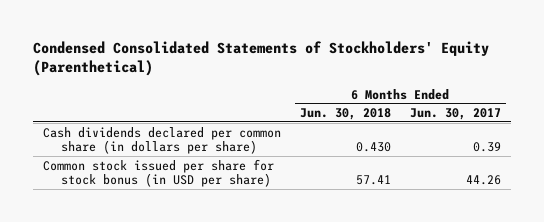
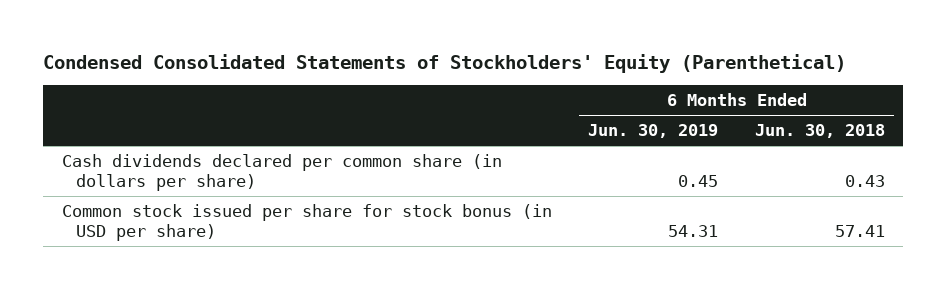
[410,107,502,120] Jun. 30, 2017 -> none
none -> [588,124,719,139] Jun. 30, 2019
[355,142,391,153] 0.430 -> [844,174,885,187] 0.43

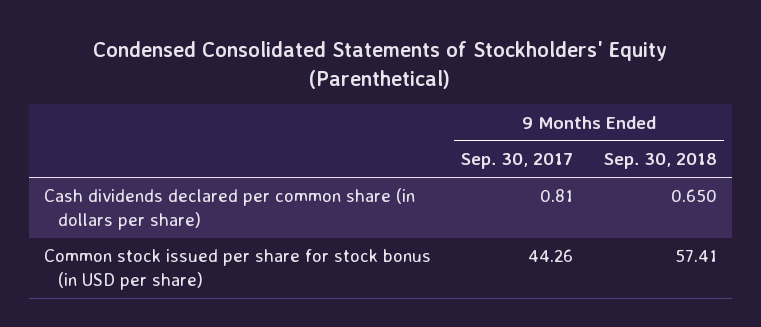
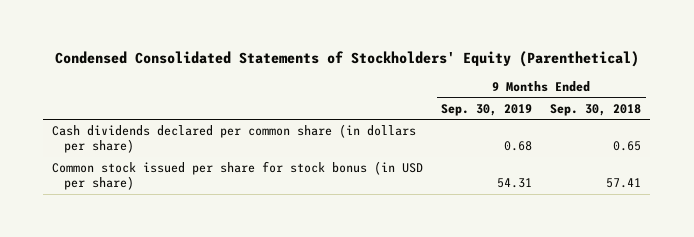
[461,153,574,170] Sep. 30, 2017 -> none
none -> [441,103,533,116] Sep. 30, 2019
[670,189,717,203] 0.650 -> [613,141,642,152] 0.65

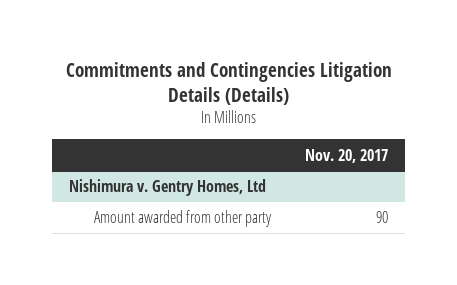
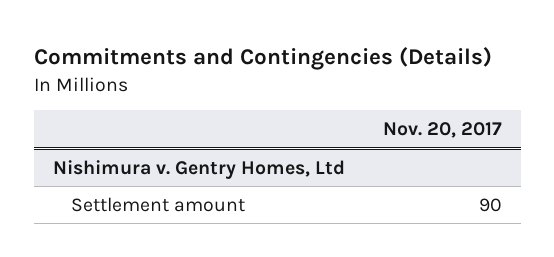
[65,61,392,105] Commitments and Contingencies Litigation Details (Details) -> [33,47,492,71] Commitments and Contingencies (Details)
[93,210,272,228] Amount awarded from other party -> [71,196,246,212] Settlement amount

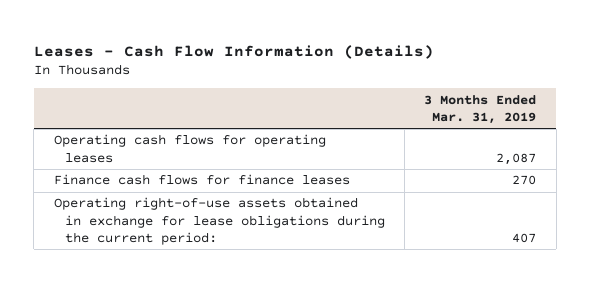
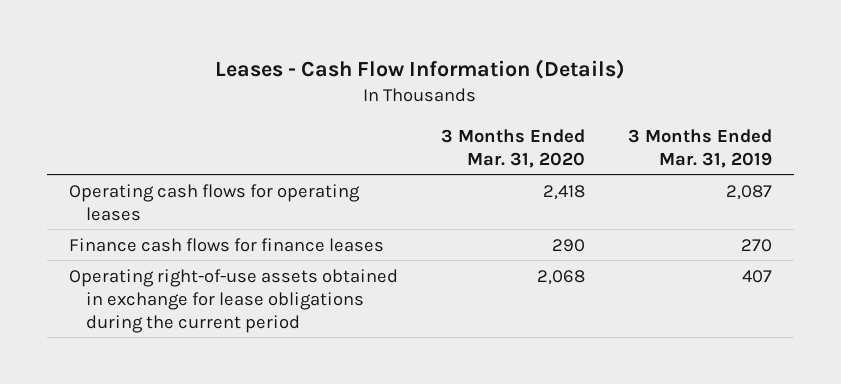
none -> [440,128,585,168] 3 Months Ended Mar. 31, 2020
[53,197,385,246] Operating right-of-use assets obtained in exchange for lease obligations during the current period: -> [68,268,398,333] Operating right-of-use assets obtained in exchange for lease obligations during the current period

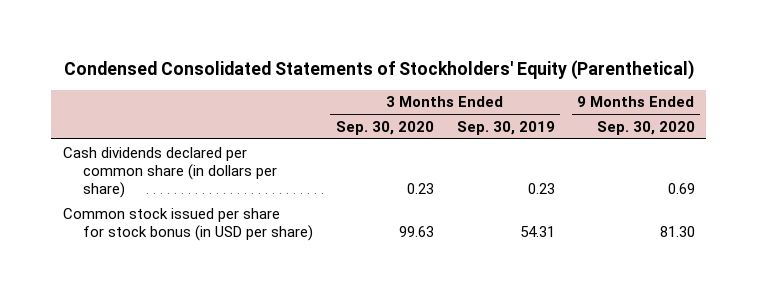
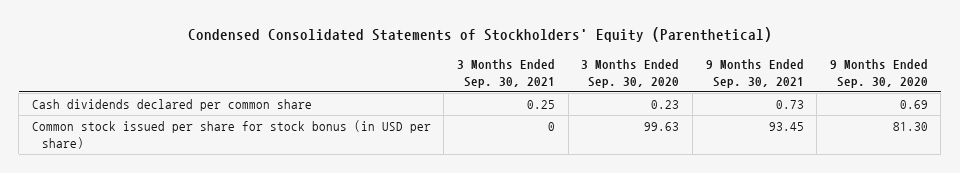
[456,120,555,135] Sep. 30, 2019 -> none
none -> [457,58,556,88] 3 Months Ended Sep. 30, 2021
none -> [705,58,804,88] 9 Months Ended Sep. 30, 2021
[62,146,277,199] Cash dividends declared per common share (in dollars per share) -> [31,99,312,112] Cash dividends declared per common share

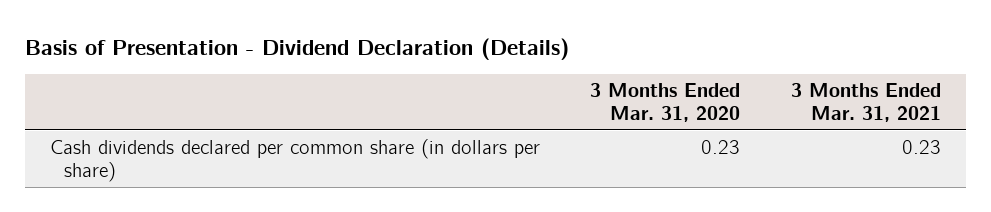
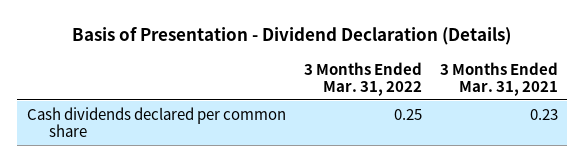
[590,82,741,123] 3 Months Ended Mar. 31, 2020 -> none
none -> [303,61,422,96] 3 Months Ended Mar. 31, 2022
[49,138,540,183] Cash dividends declared per common share (in dollars per share) -> [26,107,286,138] Cash dividends declared per common share

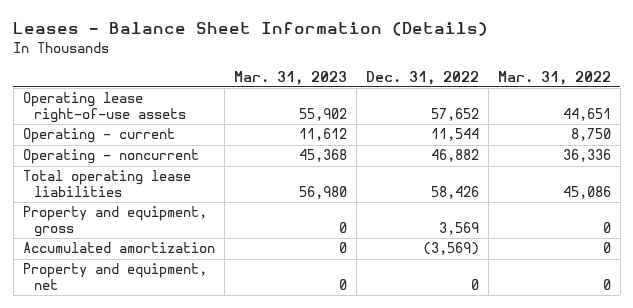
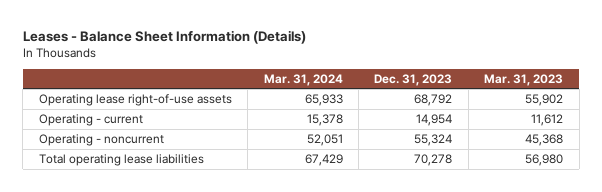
[365,70,479,85] Dec. 31, 2022 -> none
[497,70,611,85] Mar. 31, 2022 -> none
none -> [263,73,343,86] Mar. 31, 2024
none -> [374,73,453,86] Dec. 31, 2023
[22,206,207,238] Property and equipment, gross -> none
[22,242,215,254] Accumulated amortization -> none
[22,263,207,291] Property and equipment, net -> none

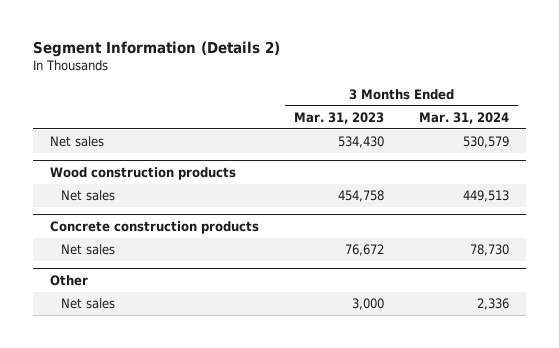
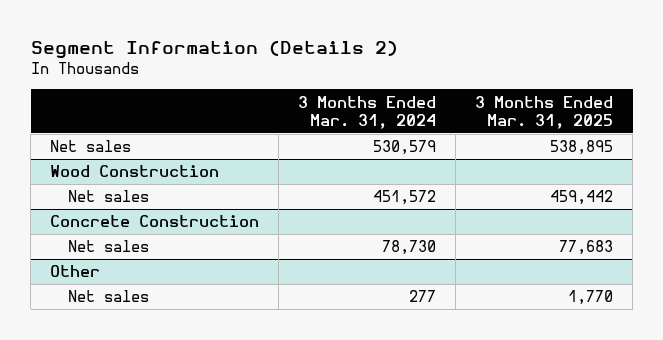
[294,111,385,124] Mar. 31, 2023 -> none
none -> [475,95,614,129] 3 Months Ended Mar. 31, 2025
[50,166,237,180] Wood construction products -> [50,165,220,178] Wood Construction
[463,190,510,203] 449,513 -> [373,190,437,206] 451,572
[50,220,260,234] Concrete construction products -> [50,215,260,228] Concrete Construction
[477,298,510,311] 2,336 -> [409,290,437,303] 277

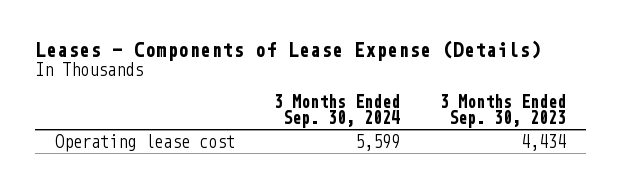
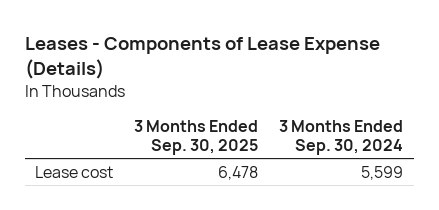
[439,94,566,129] 3 Months Ended Sep. 30, 2023 -> none
none -> [134,120,259,156] 3 Months Ended Sep. 30, 2025
[54,134,235,153] Operating lease cost -> [35,165,114,178] Lease cost

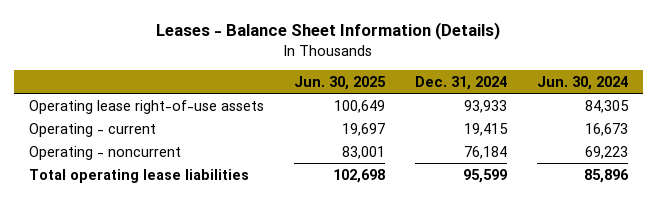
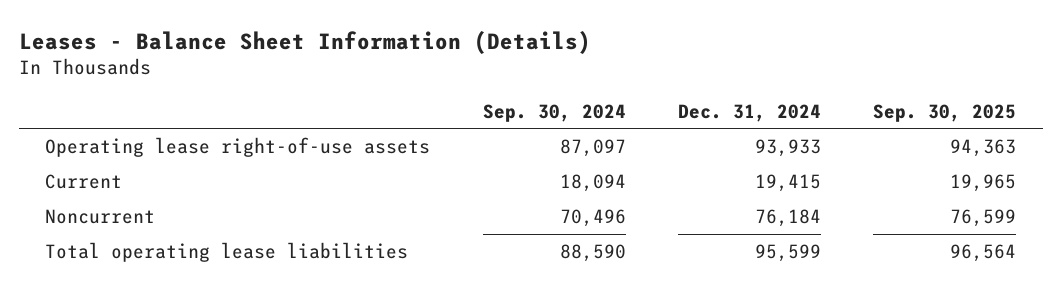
[293,75,386,90] Jun. 30, 2025 -> none
[536,75,628,90] Jun. 30, 2024 -> none
none -> [482,103,626,122] Sep. 30, 2024
none -> [873,103,1017,122] Sep. 30, 2025
[28,122,156,137] Operating - current -> [45,174,123,190] Current
[28,145,181,160] Operating - noncurrent -> [45,209,156,225] Noncurrent

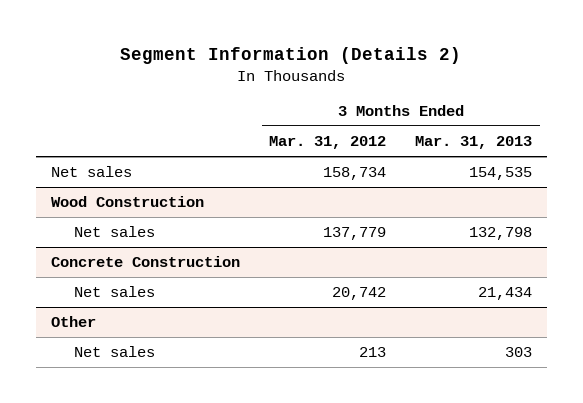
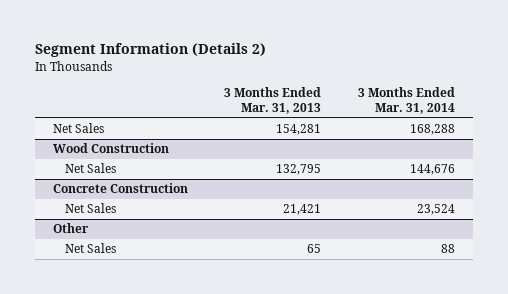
[268,136,386,150] Mar. 31, 2012 -> none
none -> [357,87,455,114] 3 Months Ended Mar. 31, 2014
[50,166,132,178] Net sales -> [53,123,105,134] Net Sales
[469,167,533,181] 154,535 -> [276,124,322,136] 154,281
[74,226,156,238] Net sales -> [64,163,116,174] Net Sales
[469,227,533,241] 132,798 -> [276,164,322,176] 132,795
[74,286,156,298] Net sales -> [64,203,116,214] Net Sales
[478,287,533,301] 21,434 -> [283,204,322,216] 21,421
[74,346,156,358] Net sales -> [64,243,116,254] Net Sales
[505,347,533,358] 303 -> [307,244,322,254] 65

